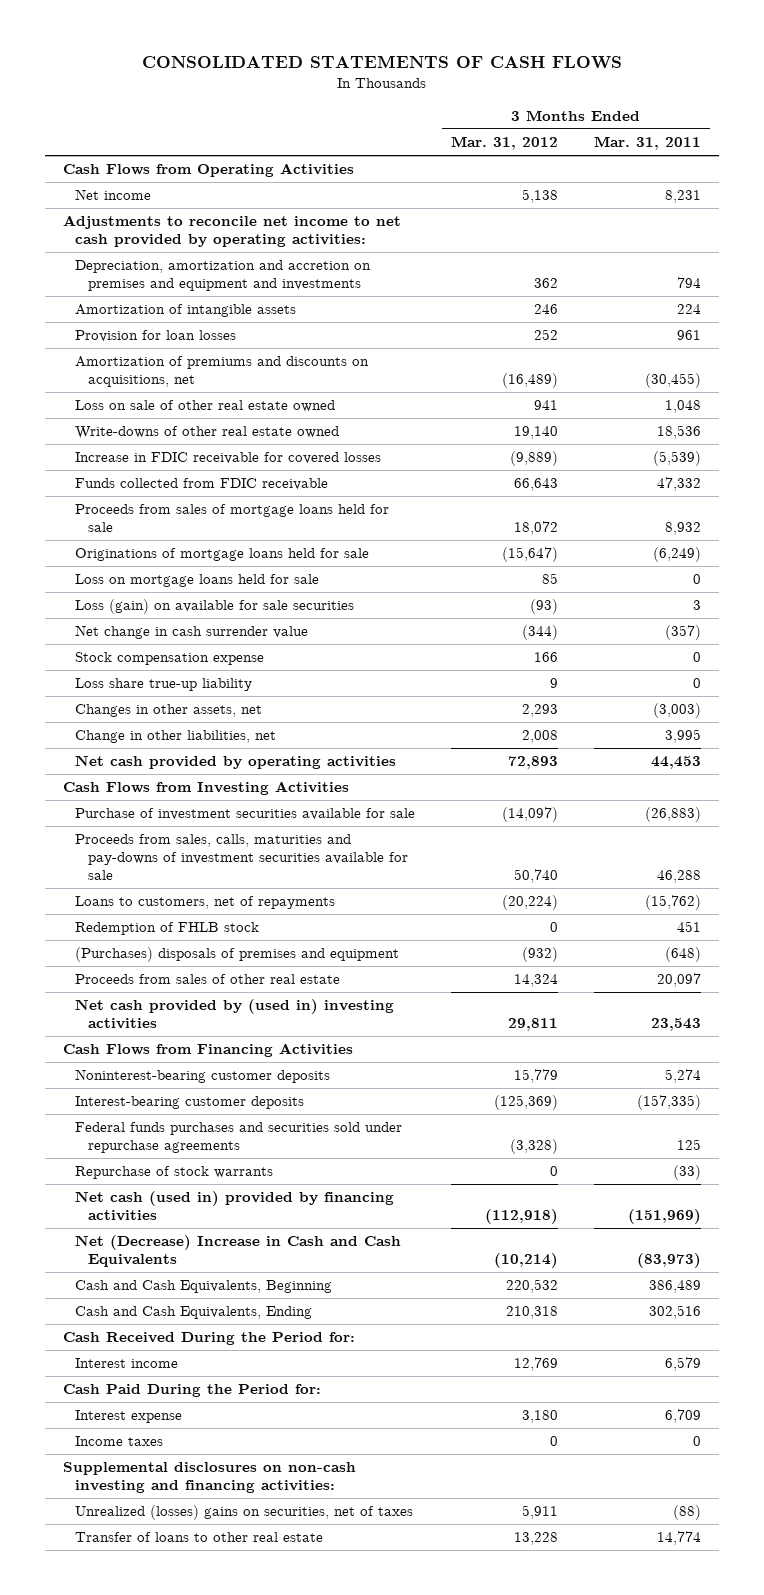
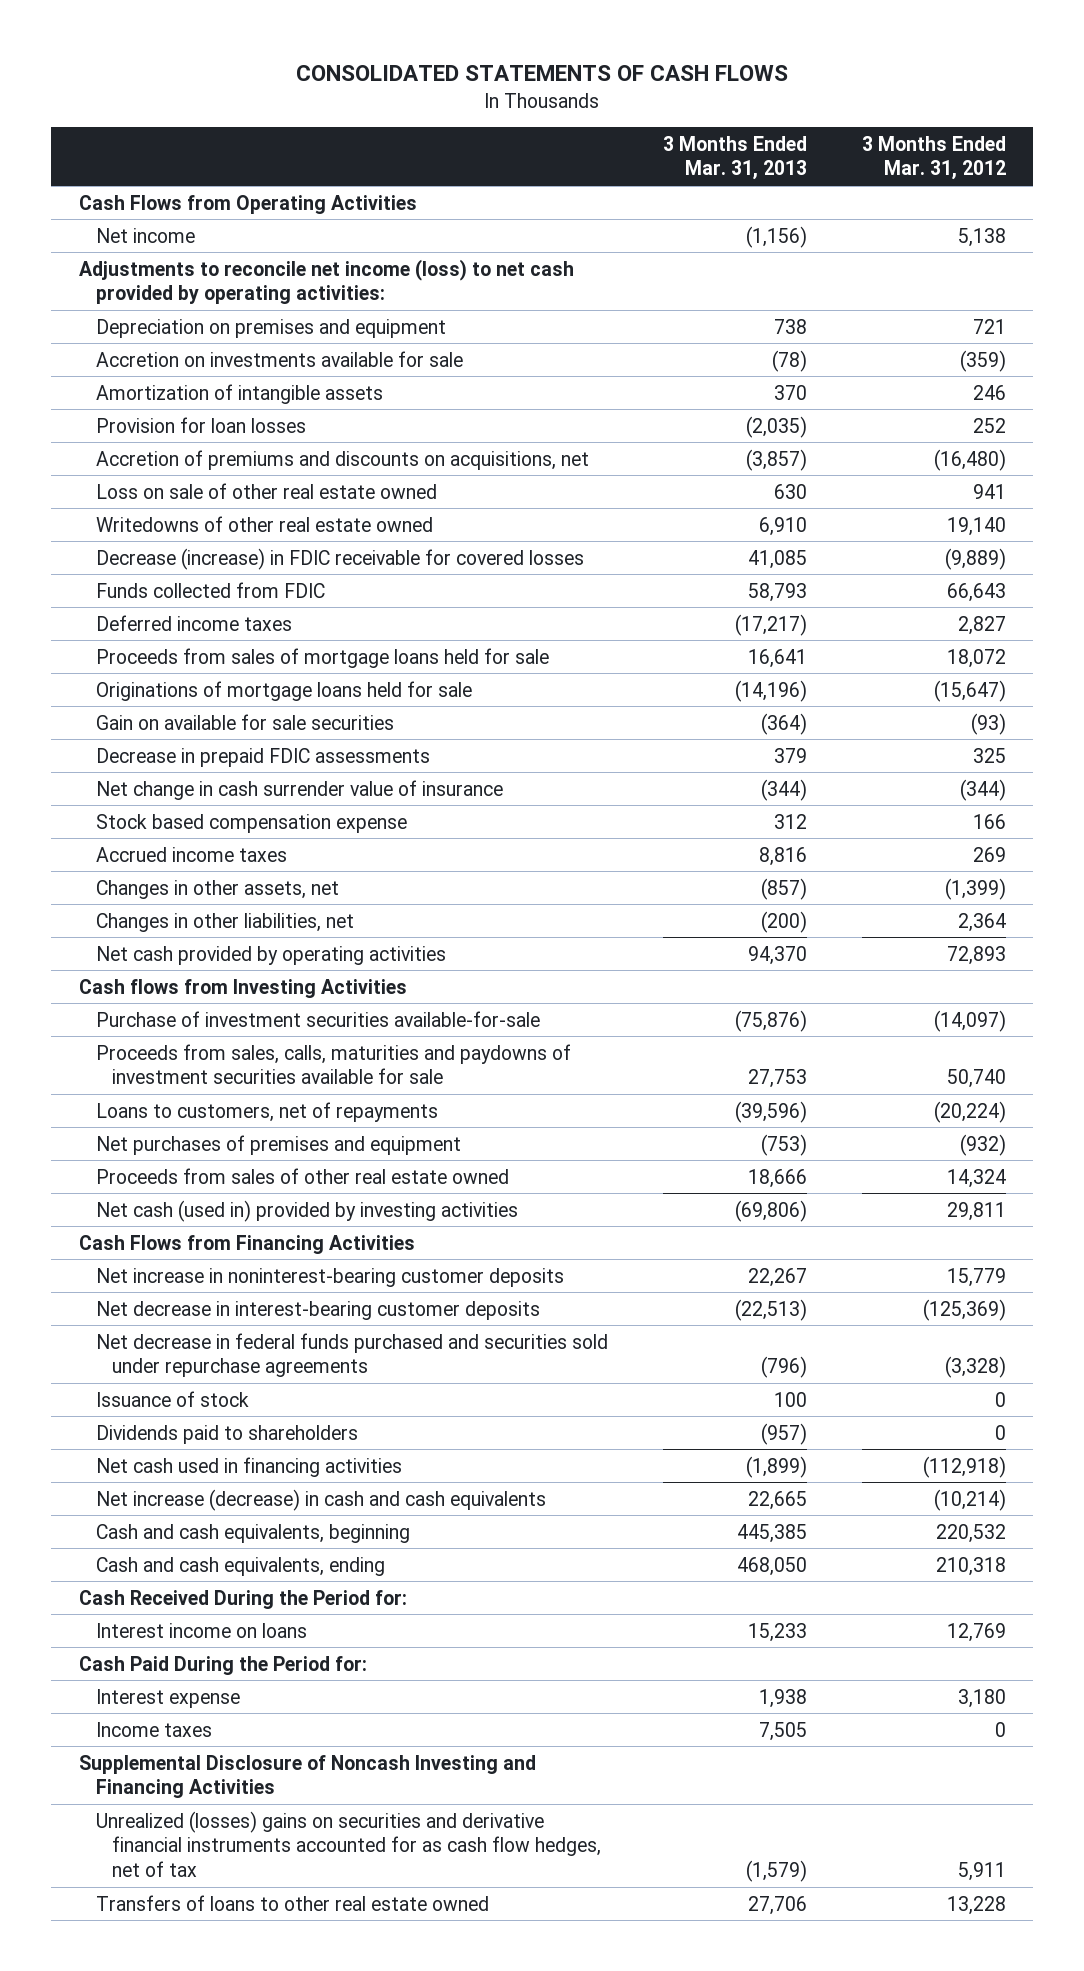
[594,135,702,150] Mar. 31, 2011 -> none
none -> [662,135,807,181] 3 Months Ended Mar. 31, 2013
[62,215,401,247] Adjustments to reconcile net income to net cash provided by operating activities: -> [78,258,574,305] Adjustments to reconcile net income (loss) to net cash provided by operating activities:
[75,260,372,291] Depreciation, amortization and accretion on premises and equipment and investments -> [95,318,446,338] Depreciation on premises and equipment
[534,277,559,288] 362 -> [972,318,1006,334] 721
none -> [95,350,463,367] Accretion on investments available for sale
[75,356,370,387] Amortization of premiums and discounts on acquisitions, net -> [95,449,589,470] Accretion of premiums and discounts on acquisitions, net
[502,372,559,388] (16,489) -> [933,448,1006,471] (16,480)
[75,426,340,440] Write-downs of other real estate owned -> [95,515,433,532] Writedowns of other real estate owned
[75,452,382,465] Increase in FDIC receivable for covered losses -> [95,547,584,570] Decrease (increase) in FDIC receivable for covered losses
[75,478,329,491] Funds collected from FDIC receivable -> [95,581,325,598] Funds collected from FDIC
none -> [95,614,292,631] Deferred income taxes
[75,574,320,588] Loss on mortgage loans held for sale -> none
[75,678,253,692] Loss share true-up liability -> none
[75,599,355,615] Loss (gain) on available for sale securities -> [95,713,394,730] Gain on available for sale securities
none -> [95,747,430,767] Decrease in prepaid FDIC assessments
[75,625,309,640] Net change in cash surrender value -> [95,779,503,800] Net change in cash surrender value of insurance
[75,652,265,666] Stock compensation expense -> [95,813,407,833] Stock based compensation expense
none -> [95,846,287,862] Accrued income taxes
[522,704,559,718] 2,293 -> [944,877,1006,900] (1,399)
[75,730,277,744] Change in other liabilities, net -> [95,912,354,932] Changes in other liabilities, net
[522,730,559,744] 2,008 -> [957,912,1006,932] 2,364
[62,781,349,796] Cash Flows from Investing Activities -> [78,978,407,998] Cash flows from Investing Activities
[75,808,416,821] Purchase of investment securities available for sale -> [95,1010,540,1027] Purchase of investment securities available-for-sale
[75,834,409,880] Proceeds from sales, calls, maturities and pay-downs of investment securities available for sale -> [95,1043,571,1085] Proceeds from sales, calls, maturities and paydowns of investment securities available for sale
[75,922,260,936] Redemption of FHLB stock -> none
[75,947,400,963] (Purchases) disposals of premises and equipment -> [95,1134,461,1155] Net purchases of premises and equipment
[75,974,341,985] Proceeds from sales of other real estate -> [95,1167,509,1184] Proceeds from sales of other real estate owned
[75,999,395,1029] Net cash provided by (used in) investing activities -> [95,1199,518,1222] Net cash (used in) provided by investing activities
[75,1069,331,1084] Noninterest-bearing customer deposits -> [95,1267,564,1287] Net increase in noninterest-bearing customer deposits
[75,1096,305,1110] Interest-bearing customer deposits -> [95,1300,540,1320] Net decrease in interest-bearing customer deposits
[75,1122,403,1153] Federal funds purchases and securities sold under repurchase agreements -> [95,1332,608,1378] Net decrease in federal funds purchased and securities sold under repurchase agreements
[75,1166,274,1180] Repurchase of stock warrants -> [95,1390,249,1407] Issuance of stock
none -> [95,1424,358,1444] Dividends paid to shareholders
[75,1191,395,1221] Net cash (used in) provided by financing activities -> [95,1456,402,1477] Net cash used in financing activities
[75,1235,402,1267] Net (Decrease) Increase in Cash and Cash Equivalents -> [95,1488,546,1511] Net increase (decrease) in cash and cash equivalents
[75,1280,333,1294] Cash and Cash Equivalents, Beginning -> [95,1523,410,1543] Cash and cash equivalents, beginning
[75,1306,313,1320] Cash and Cash Equivalents, Ending -> [95,1556,385,1576] Cash and cash equivalents, ending
[75,1358,179,1369] Interest income -> [95,1622,307,1638] Interest income on loans
[62,1462,356,1493] Supplemental disclosures on non-cash investing and financing activities: -> [78,1754,536,1799] Supplemental Disclosure of Noncash Investing and Financing Activities
[75,1505,414,1521] Unrealized (losses) gains on securities, net of taxes -> [95,1810,602,1877] Unrealized (losses) gains on securities and derivative financial instruments accounted for as cash flow hedges, net of tax
[75,1532,324,1543] Transfer of loans to other real estate -> [95,1894,489,1911] Transfers of loans to other real estate owned

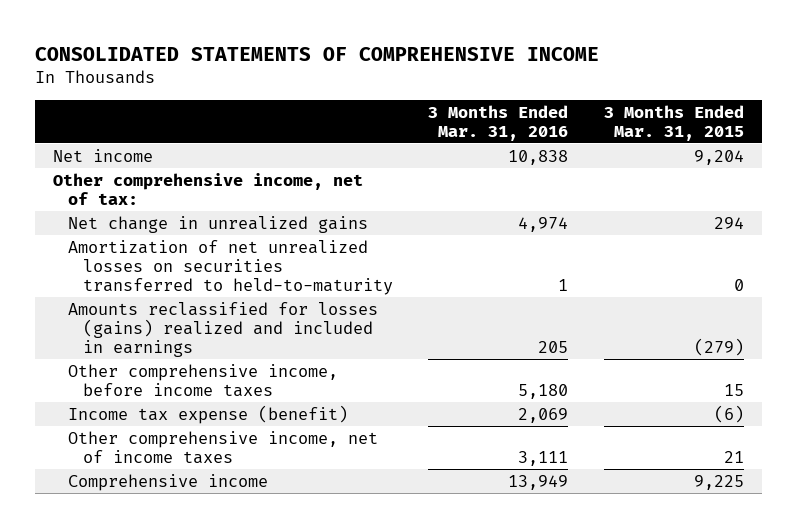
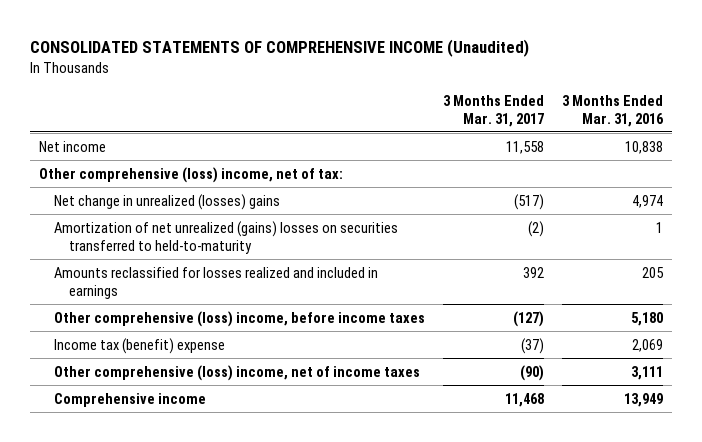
[35,46,600,61] CONSOLIDATED STATEMENTS OF COMPREHENSIVE INCOME -> [30,38,530,57] CONSOLIDATED STATEMENTS OF COMPREHENSIVE INCOME (Unaudited)
[603,104,744,141] 3 Months Ended Mar. 31, 2015 -> none
none -> [443,94,545,127] 3 Months Ended Mar. 31, 2017
[52,172,363,205] Other comprehensive income, net of tax: -> [39,166,344,183] Other comprehensive (loss) income, net of tax:
[67,215,368,233] Net change in unrealized gains -> [54,193,281,210] Net change in unrealized (losses) gains
[67,239,393,296] Amortization of net unrealized losses on securities transferred to held-to-maturity -> [54,220,399,254] Amortization of net unrealized (gains) losses on securities transferred to held-to-maturity
[67,301,378,358] Amounts reclassified for losses (gains) realized and included in earnings -> [54,266,379,299] Amounts reclassified for losses realized and included in earnings
[67,363,338,397] Other comprehensive income, before income taxes -> [54,310,426,327] Other comprehensive (loss) income, before income taxes
[67,404,348,424] Income tax expense (benefit) -> [54,337,226,354] Income tax (benefit) expense
[67,430,378,464] Other comprehensive income, net of income taxes -> [54,364,421,381] Other comprehensive (loss) income, net of income taxes

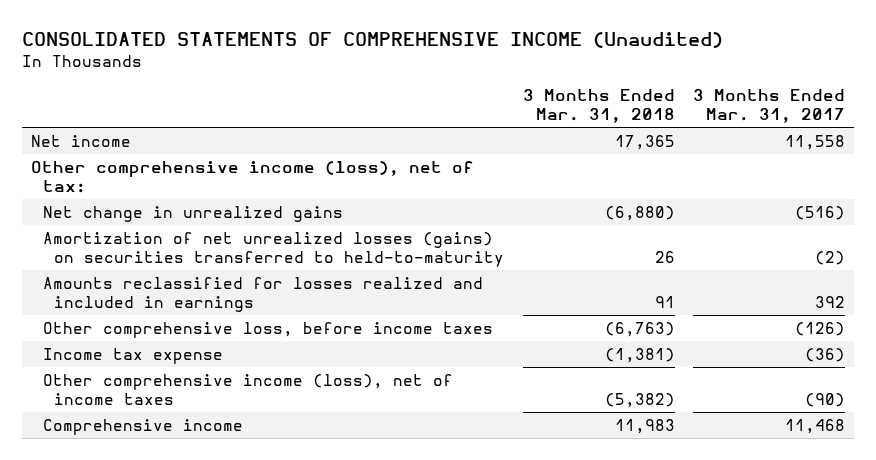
[561,94,664,127] 3 Months Ended Mar. 31, 2016 -> none
none -> [522,89,675,124] 3 Months Ended Mar. 31, 2018
[39,166,344,183] Other comprehensive (loss) income, net of tax: -> [30,160,474,193] Other comprehensive income (loss), net of tax:
[54,193,281,210] Net change in unrealized (losses) gains -> [42,205,343,222] Net change in unrealized gains
[514,193,545,210] (517) -> [794,205,845,220] (516)
[54,220,399,254] Amortization of net unrealized (gains) losses on securities transferred to held-to-maturity -> [42,231,505,267] Amortization of net unrealized losses (gains) on securities transferred to held-to-maturity
[54,310,426,327] Other comprehensive (loss) income, before income taxes -> [42,321,493,338] Other comprehensive loss, before income taxes
[513,310,545,327] (127) -> [794,321,845,336] (126)
[54,337,226,354] Income tax (benefit) expense -> [42,347,223,364] Income tax expense
[521,337,545,354] (37) -> [804,347,845,362] (36)
[54,364,421,381] Other comprehensive (loss) income, net of income taxes -> [42,373,453,405] Other comprehensive income (loss), net of income taxes

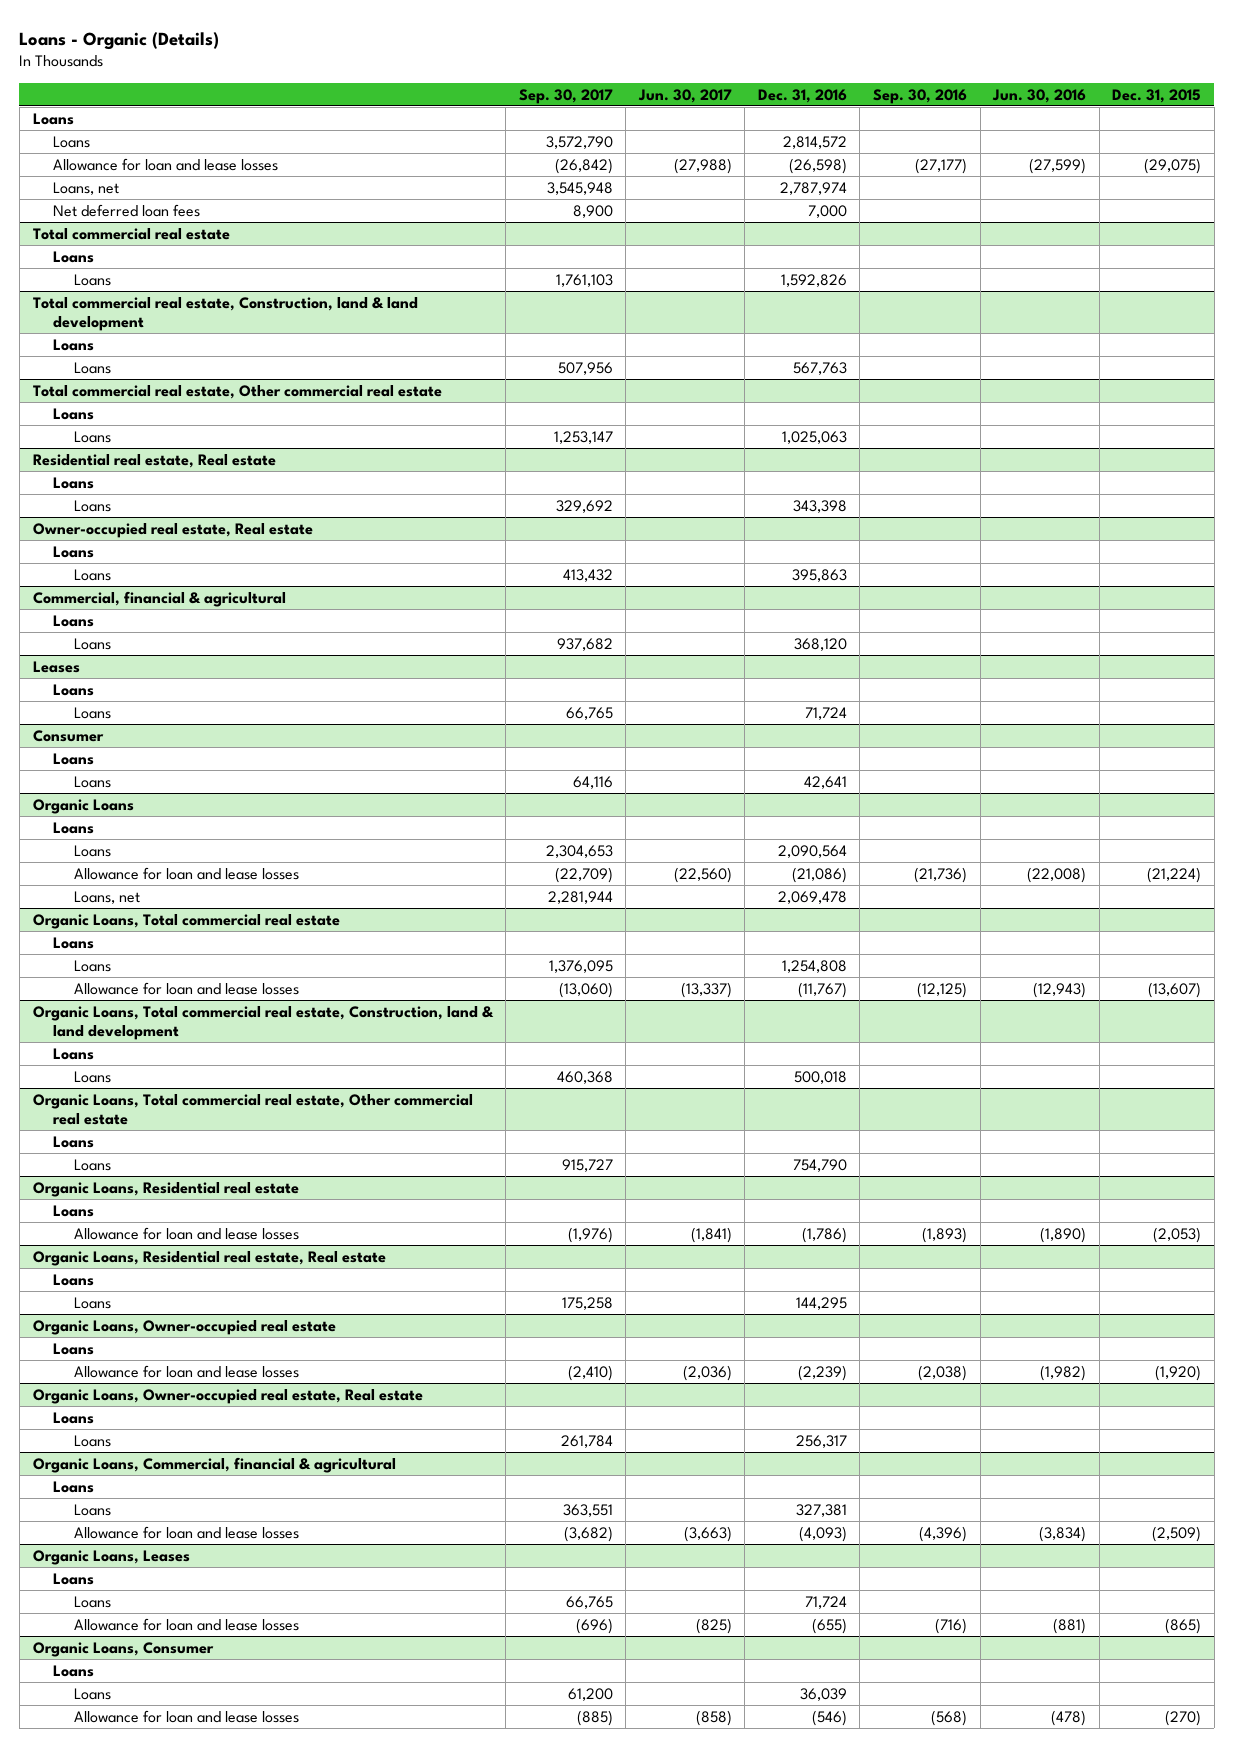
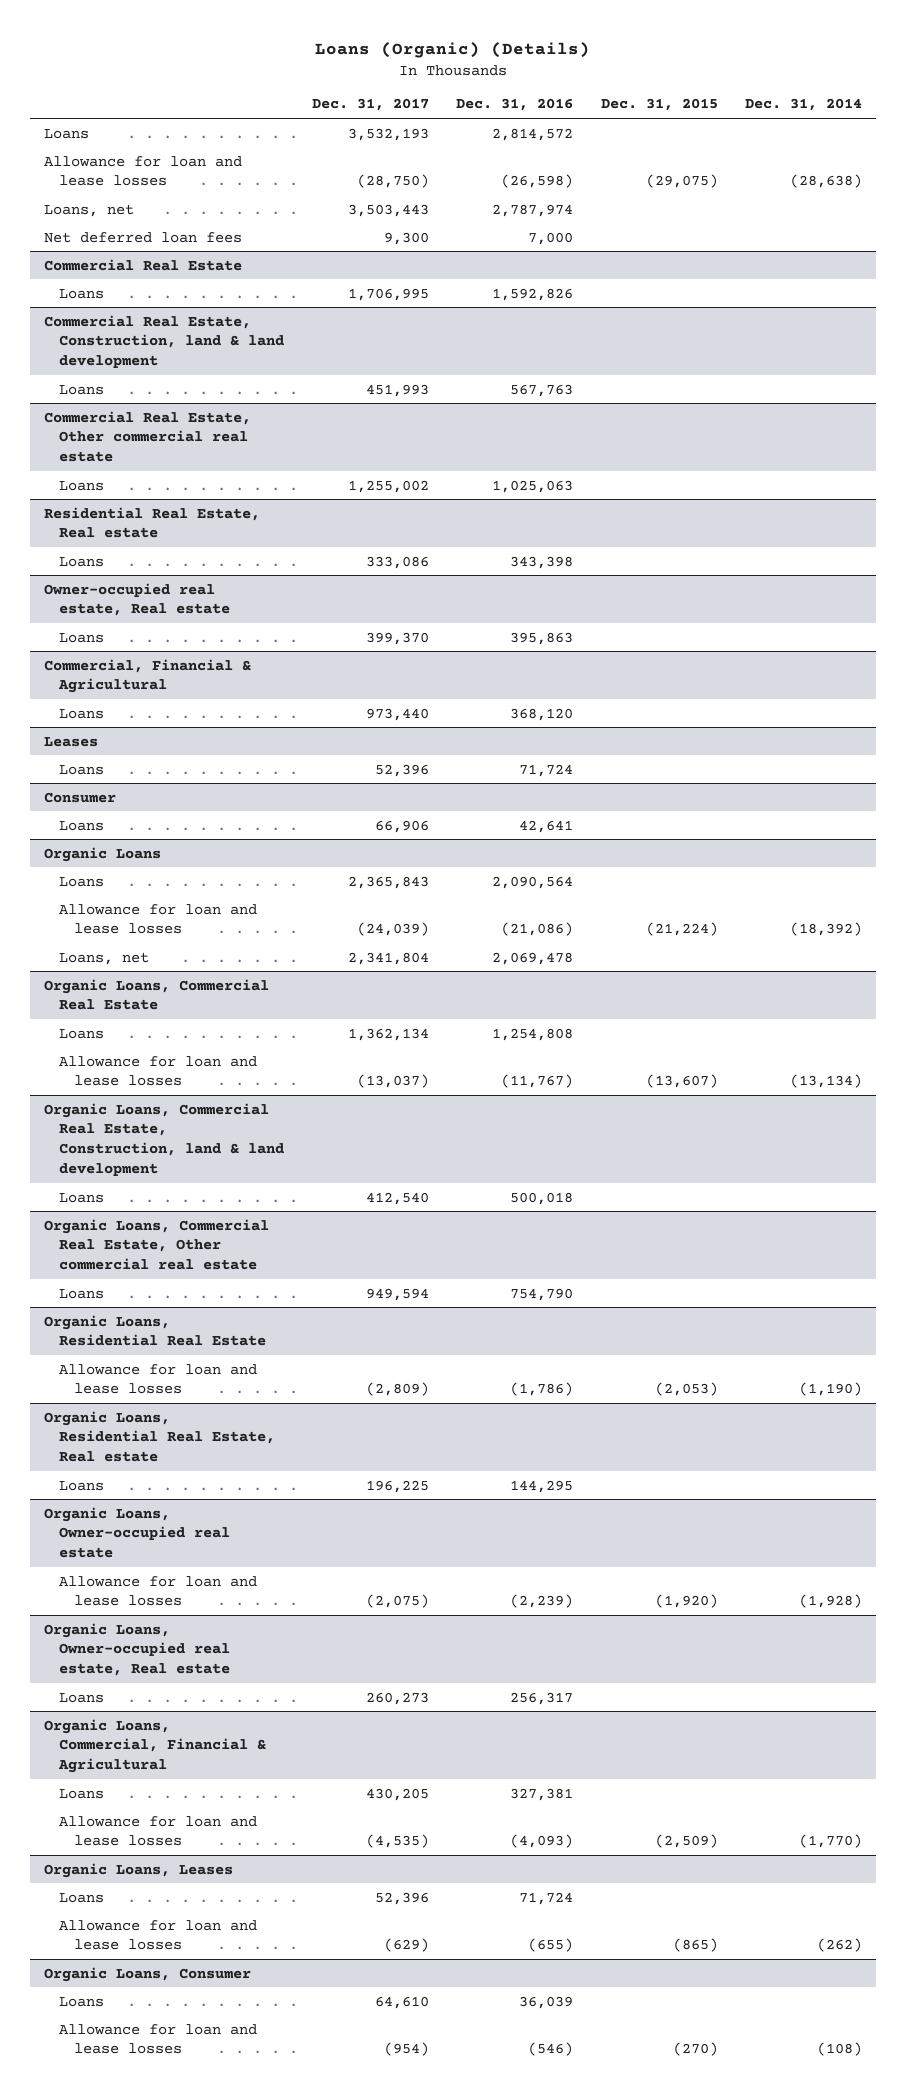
[19,31,220,50] Loans - Organic (Details) -> [314,41,590,58] Loans (Organic) (Details)
[518,88,613,104] Sep. 30, 2017 -> none
[637,88,732,103] Jun. 30, 2017 -> none
[872,88,967,104] Sep. 30, 2016 -> none
[992,88,1087,103] Jun. 30, 2016 -> none
none -> [311,98,429,112] Dec. 31, 2017
none -> [745,98,863,112] Dec. 31, 2014
[32,112,74,125] Loans -> none
[53,250,95,263] Loans -> none
[32,227,230,240] Total commercial real estate -> [43,258,242,271] Commercial Real Estate
[53,338,95,351] Loans -> none
[32,296,418,331] Total commercial real estate, Construction, land & land development -> [43,314,284,369] Commercial Real Estate, Construction, land & land development
[53,407,95,420] Loans -> none
[32,384,442,399] Total commercial real estate, Other commercial real estate -> [43,410,251,463] Commercial Real Estate, Other commercial real estate
[53,476,95,489] Loans -> none
[32,453,276,468] Residential real estate, Real estate -> [43,506,260,539] Residential Real Estate, Real estate
[53,545,95,558] Loans -> none
[53,614,95,627] Loans -> none
[32,590,286,607] Commercial, financial & agricultural -> [43,658,251,694] Commercial, Financial & Agricultural
[53,683,95,696] Loans -> none
[53,752,95,765] Loans -> none
[53,821,95,834] Loans -> none
[53,936,95,949] Loans -> none
[32,913,340,929] Organic Loans, Total commercial real estate -> [43,978,269,1011] Organic Loans, Commercial Real Estate
[53,1047,95,1060] Loans -> none
[32,1005,494,1040] Organic Loans, Total commercial real estate, Construction, land & land development -> [43,1102,284,1177] Organic Loans, Commercial Real Estate, Construction, land & land development
[53,1135,95,1148] Loans -> none
[32,1093,473,1125] Organic Loans, Total commercial real estate, Other commercial real estate -> [43,1218,269,1271] Organic Loans, Commercial Real Estate, Other commercial real estate
[53,1204,95,1217] Loans -> none
[32,1181,299,1197] Organic Loans, Residential real estate -> [43,1314,266,1347] Organic Loans, Residential Real Estate
[53,1273,95,1286] Loans -> none
[32,1250,386,1266] Organic Loans, Residential real estate, Real estate -> [43,1410,275,1463] Organic Loans, Residential Real Estate, Real estate
[53,1342,95,1355] Loans -> none
[53,1411,95,1424] Loans -> none
[53,1480,95,1493] Loans -> none
[32,1456,396,1473] Organic Loans, Commercial, financial & agricultural -> [43,1718,266,1774] Organic Loans, Commercial, Financial & Agricultural
[53,1572,95,1585] Loans -> none
[53,1664,95,1677] Loans -> none

